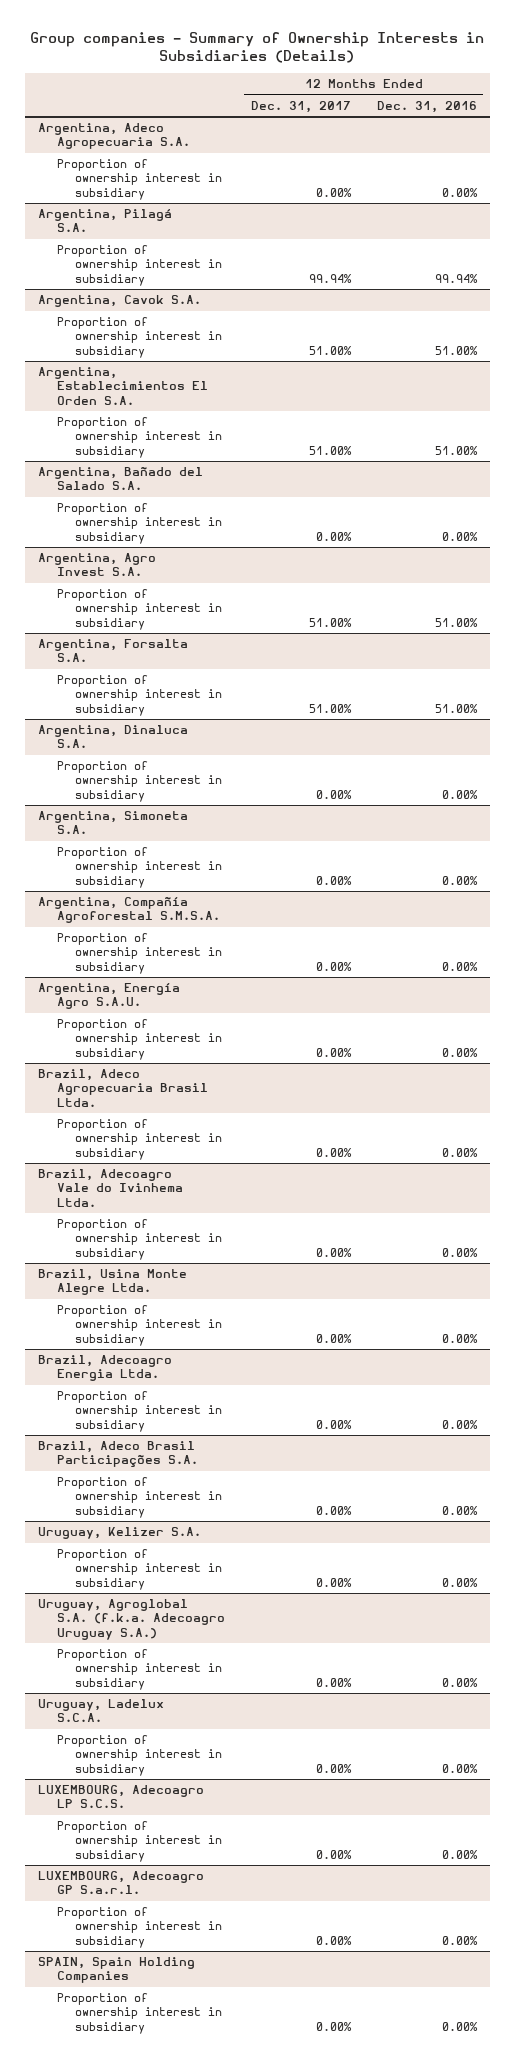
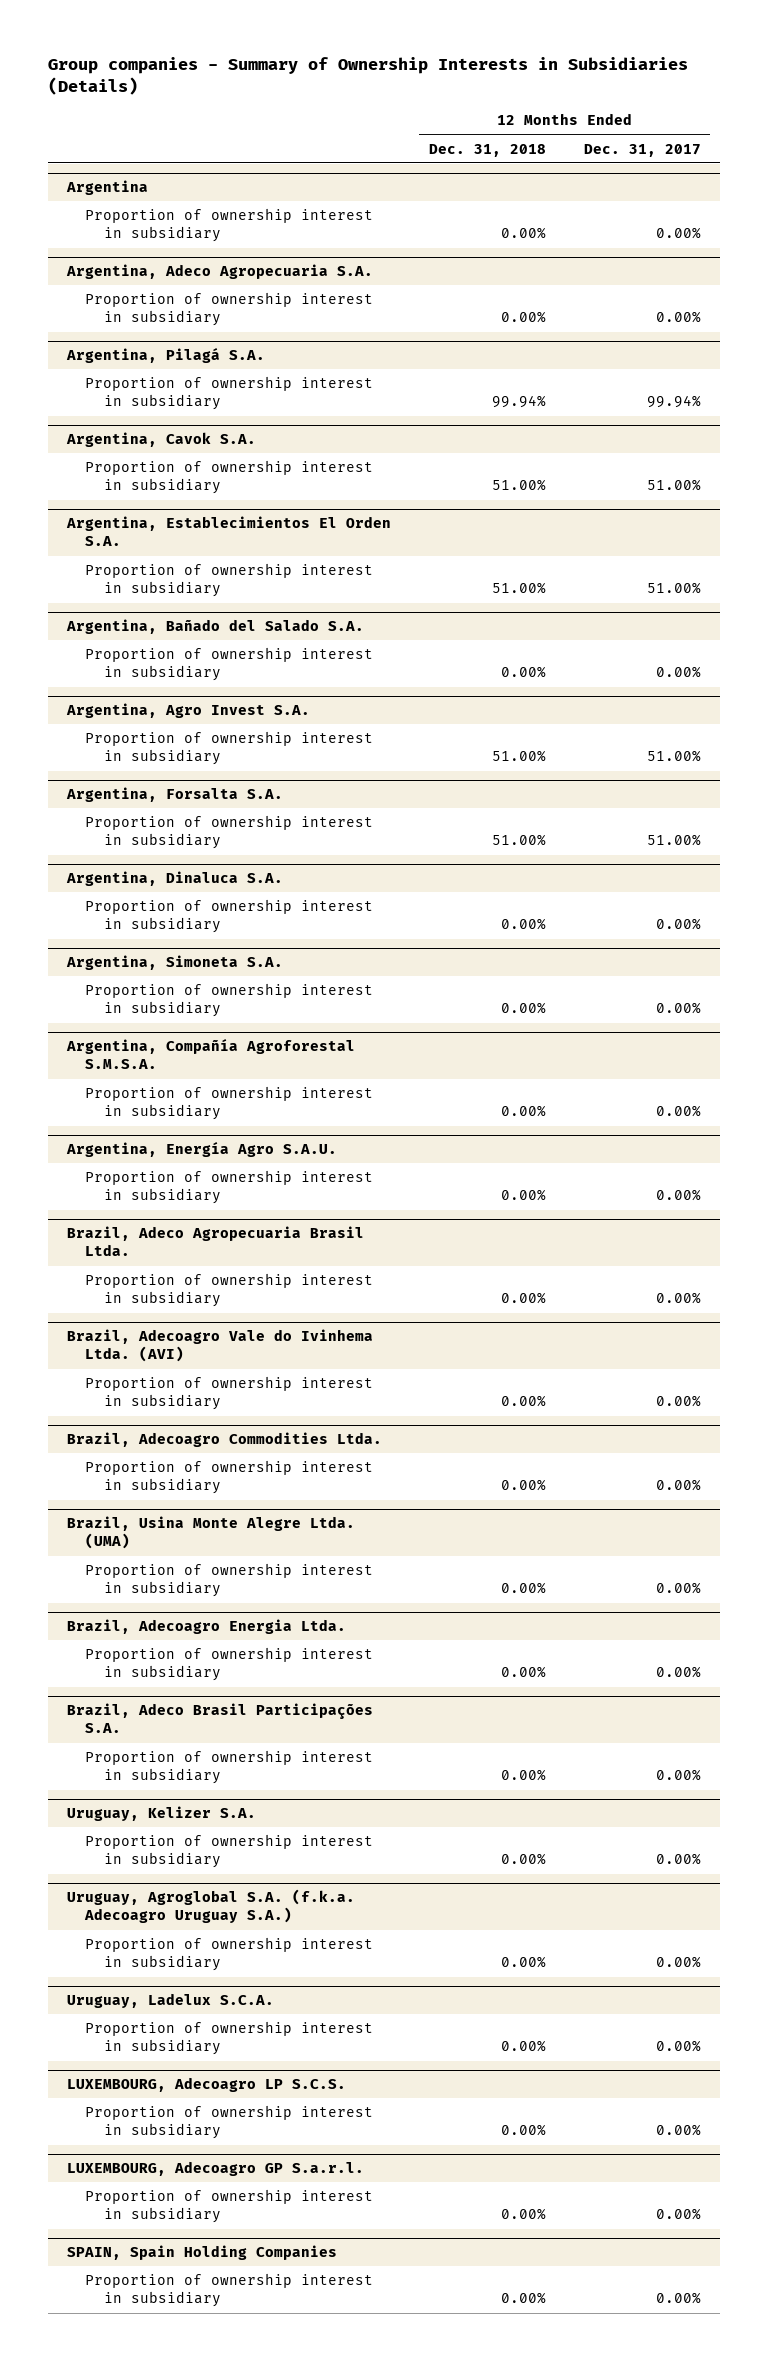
[376,100,477,113] Dec. 31, 2016 -> none
none -> [428,143,546,157] Dec. 31, 2018
none -> [65,180,148,196] Argentina
none -> [85,208,374,243] Proportion of ownership interest in subsidiary
[38,1169,183,1207] Brazil, Adecoagro Vale do Ivinhema Ltda. -> [66,1329,373,1363] Brazil, Adecoagro Vale do Ivinhema Ltda. (AVI)
[38,1269,188,1296] Brazil, Usina Monte Alegre Ltda. -> none
none -> [66,1432,382,1448] Brazil, Adecoagro Commodities Ltda.
none -> [66,1516,355,1550] Brazil, Usina Monte Alegre Ltda. (UMA)
none -> [85,1563,374,1598] Proportion of ownership interest in subsidiary

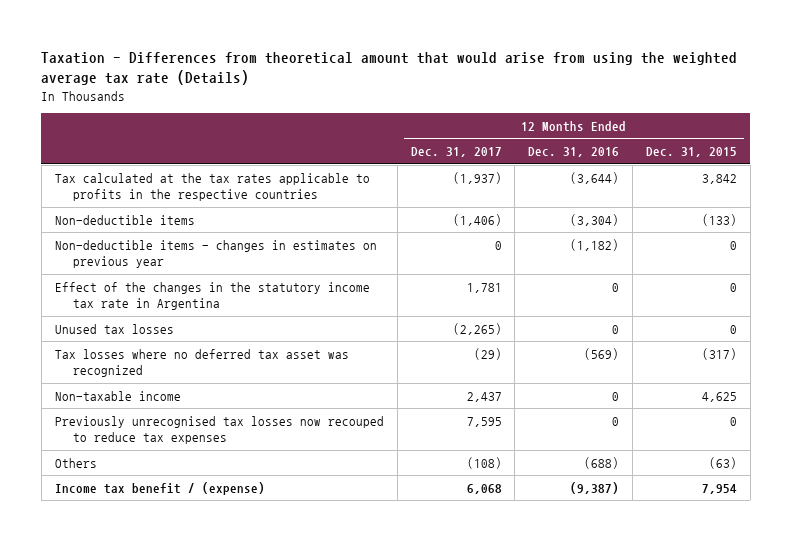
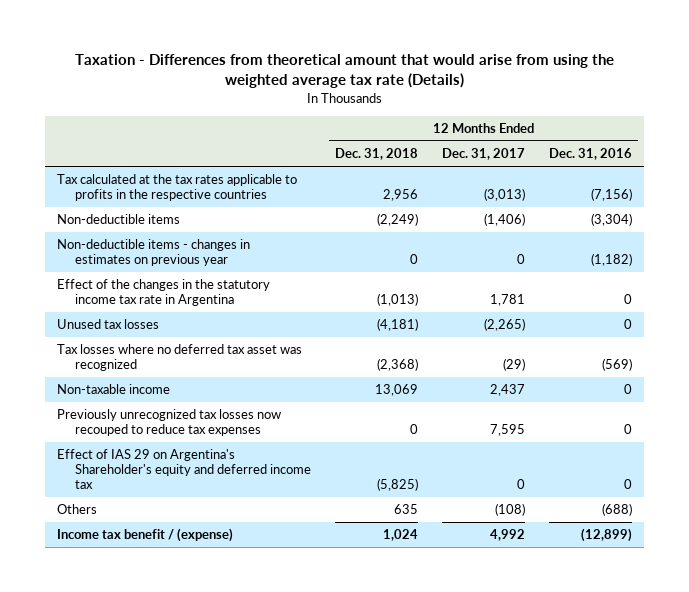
[646,147,738,158] Dec. 31, 2015 -> none
none -> [335,148,419,161] Dec. 31, 2018
[452,171,502,184] (1,937) -> [484,188,526,202] (3,013)
[570,171,620,184] (3,644) -> [591,188,633,202] (7,156)
[54,415,384,445] Previously unrecognised tax losses now recouped to reduce tax expenses -> [56,409,281,437] Previously unrecognized tax losses now recouped to reduce tax expenses
none -> [56,449,312,490] Effect of IAS 29 on Argentina's Shareholder's equity and deferred income tax
[466,483,502,494] 6,068 -> [490,529,526,542] 4,992
[570,481,620,494] (9,387) -> [581,528,633,543] (12,899)

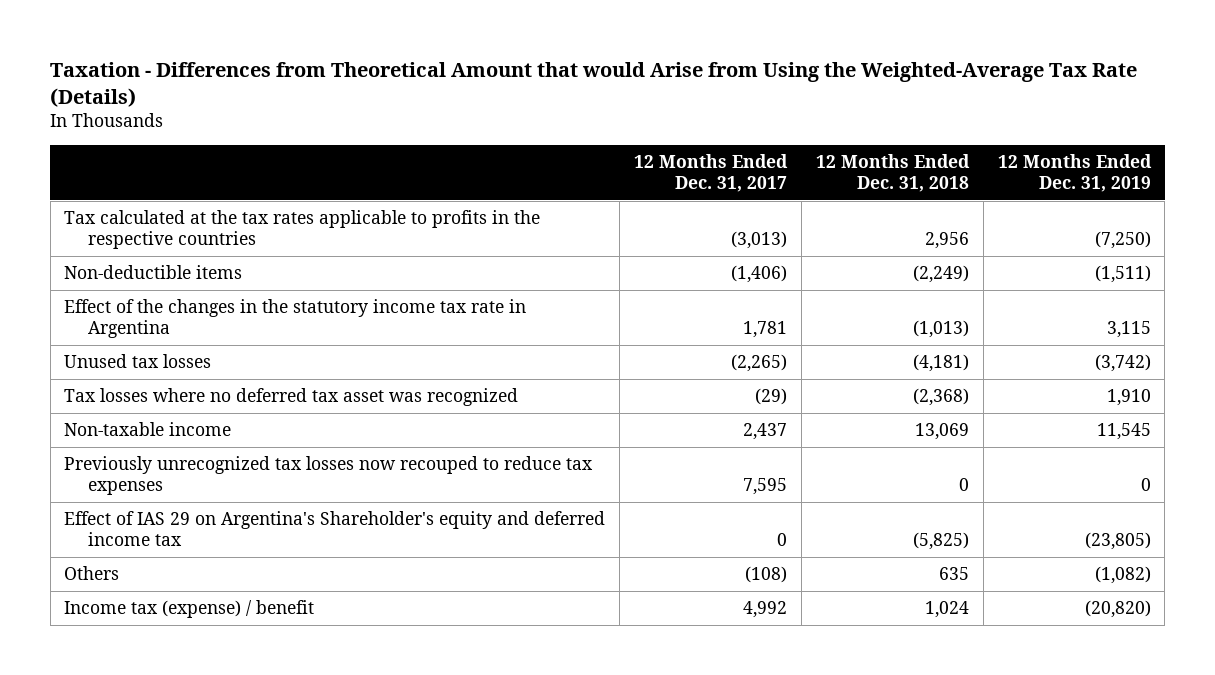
[74,53,614,89] Taxation - Differences from theoretical amount that would arise from using the weighted average tax rate (Details) -> [50,61,1138,107] Taxation - Differences from Theoretical Amount that would Arise from Using the Weighted-Average Tax Rate (Details)
[549,148,633,161] Dec. 31, 2016 -> none
none -> [997,153,1152,192] 12 Months Ended Dec. 31, 2019
[56,239,250,267] Non-deductible items - changes in estimates on previous year -> none
[56,528,233,543] Income tax benefit / (expense) -> [64,600,315,619] Income tax (expense) / benefit

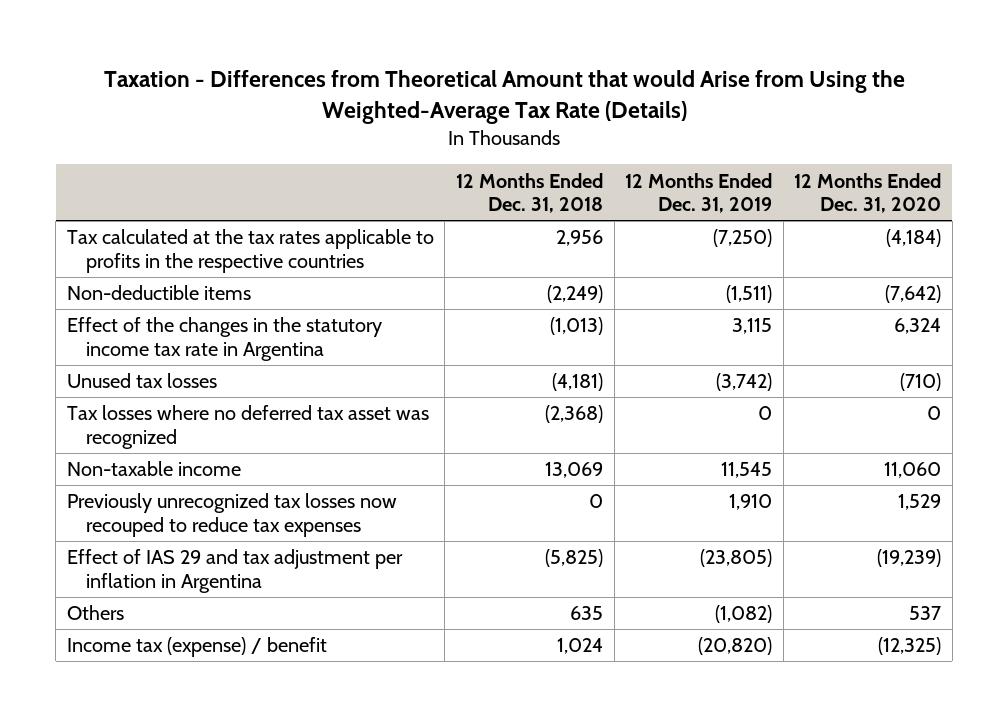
[634,153,789,192] 12 Months Ended Dec. 31, 2017 -> none
none -> [794,172,942,213] 12 Months Ended Dec. 31, 2020
[1106,389,1151,407] 1,910 -> [758,406,773,421] 0
[1140,478,1151,492] 0 -> [729,494,773,511] 1,910
[64,511,606,547] Effect of IAS 29 on Argentina's Shareholder's equity and deferred income tax -> [66,549,403,593] Effect of IAS 29 and tax adjustment per inflation in Argentina

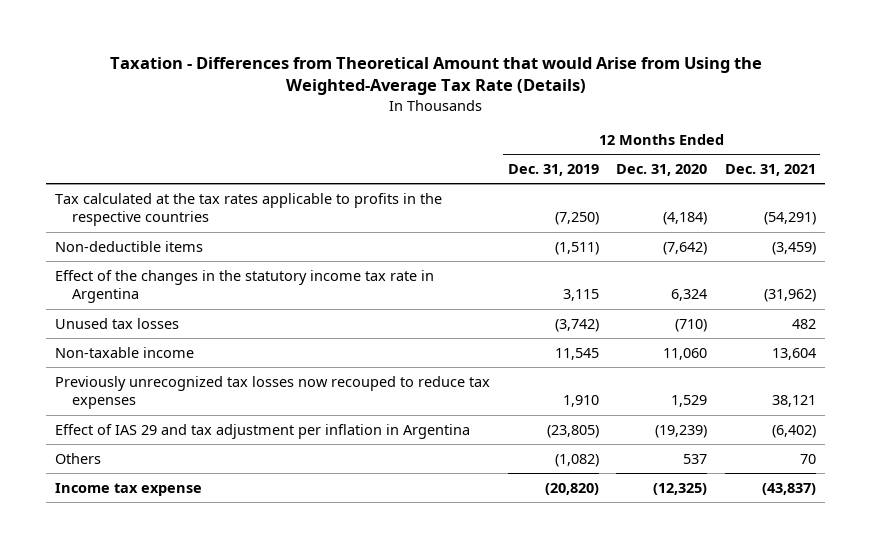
[456,172,604,213] 12 Months Ended Dec. 31, 2018 -> none
none -> [725,163,817,176] Dec. 31, 2021
[66,405,429,449] Tax losses where no deferred tax asset was recognized -> none
[66,637,327,658] Income tax (expense) / benefit -> [55,482,203,496] Income tax expense

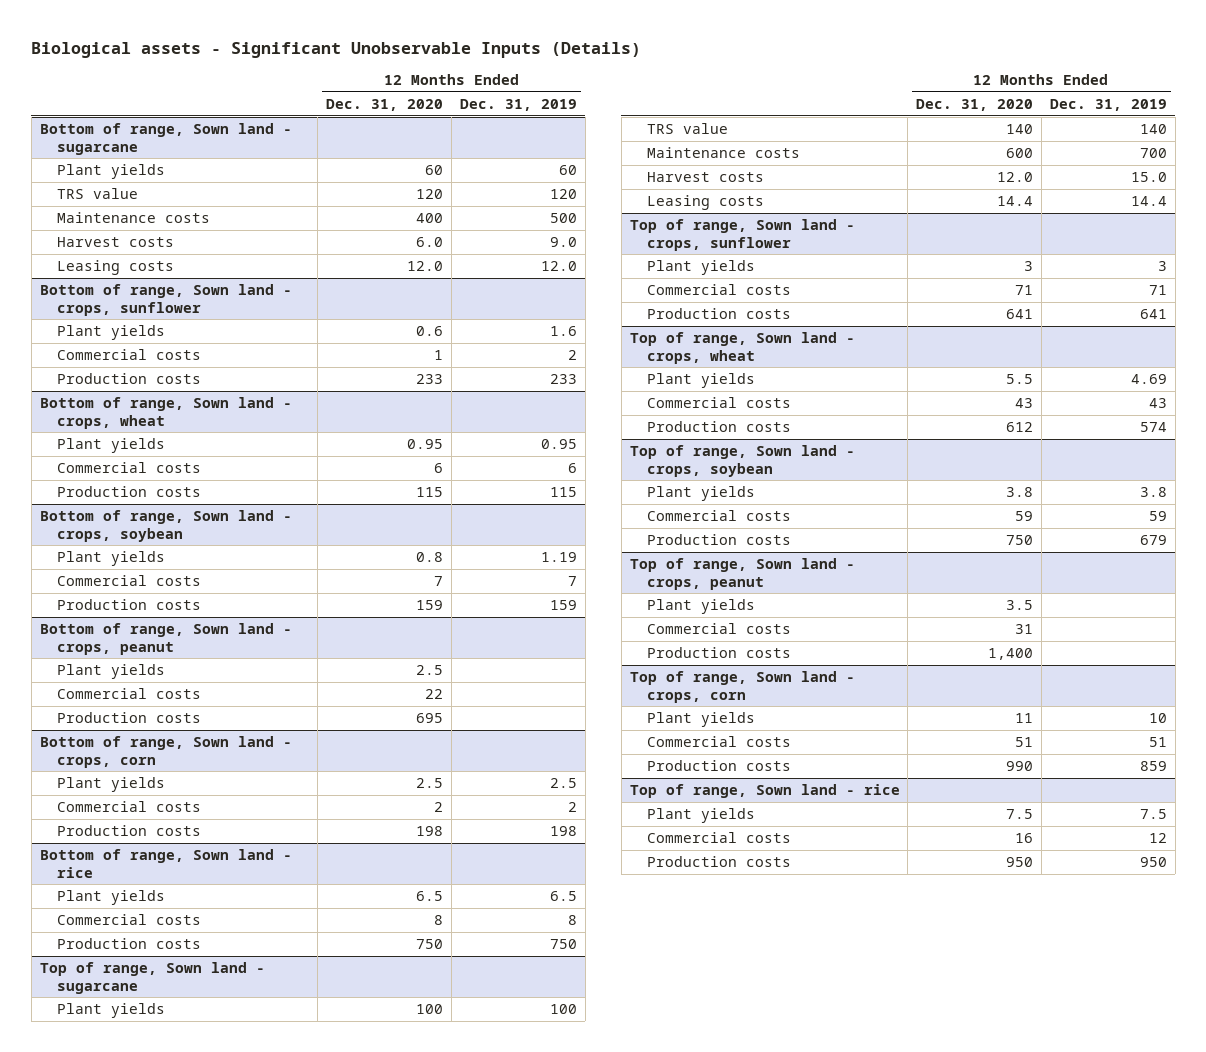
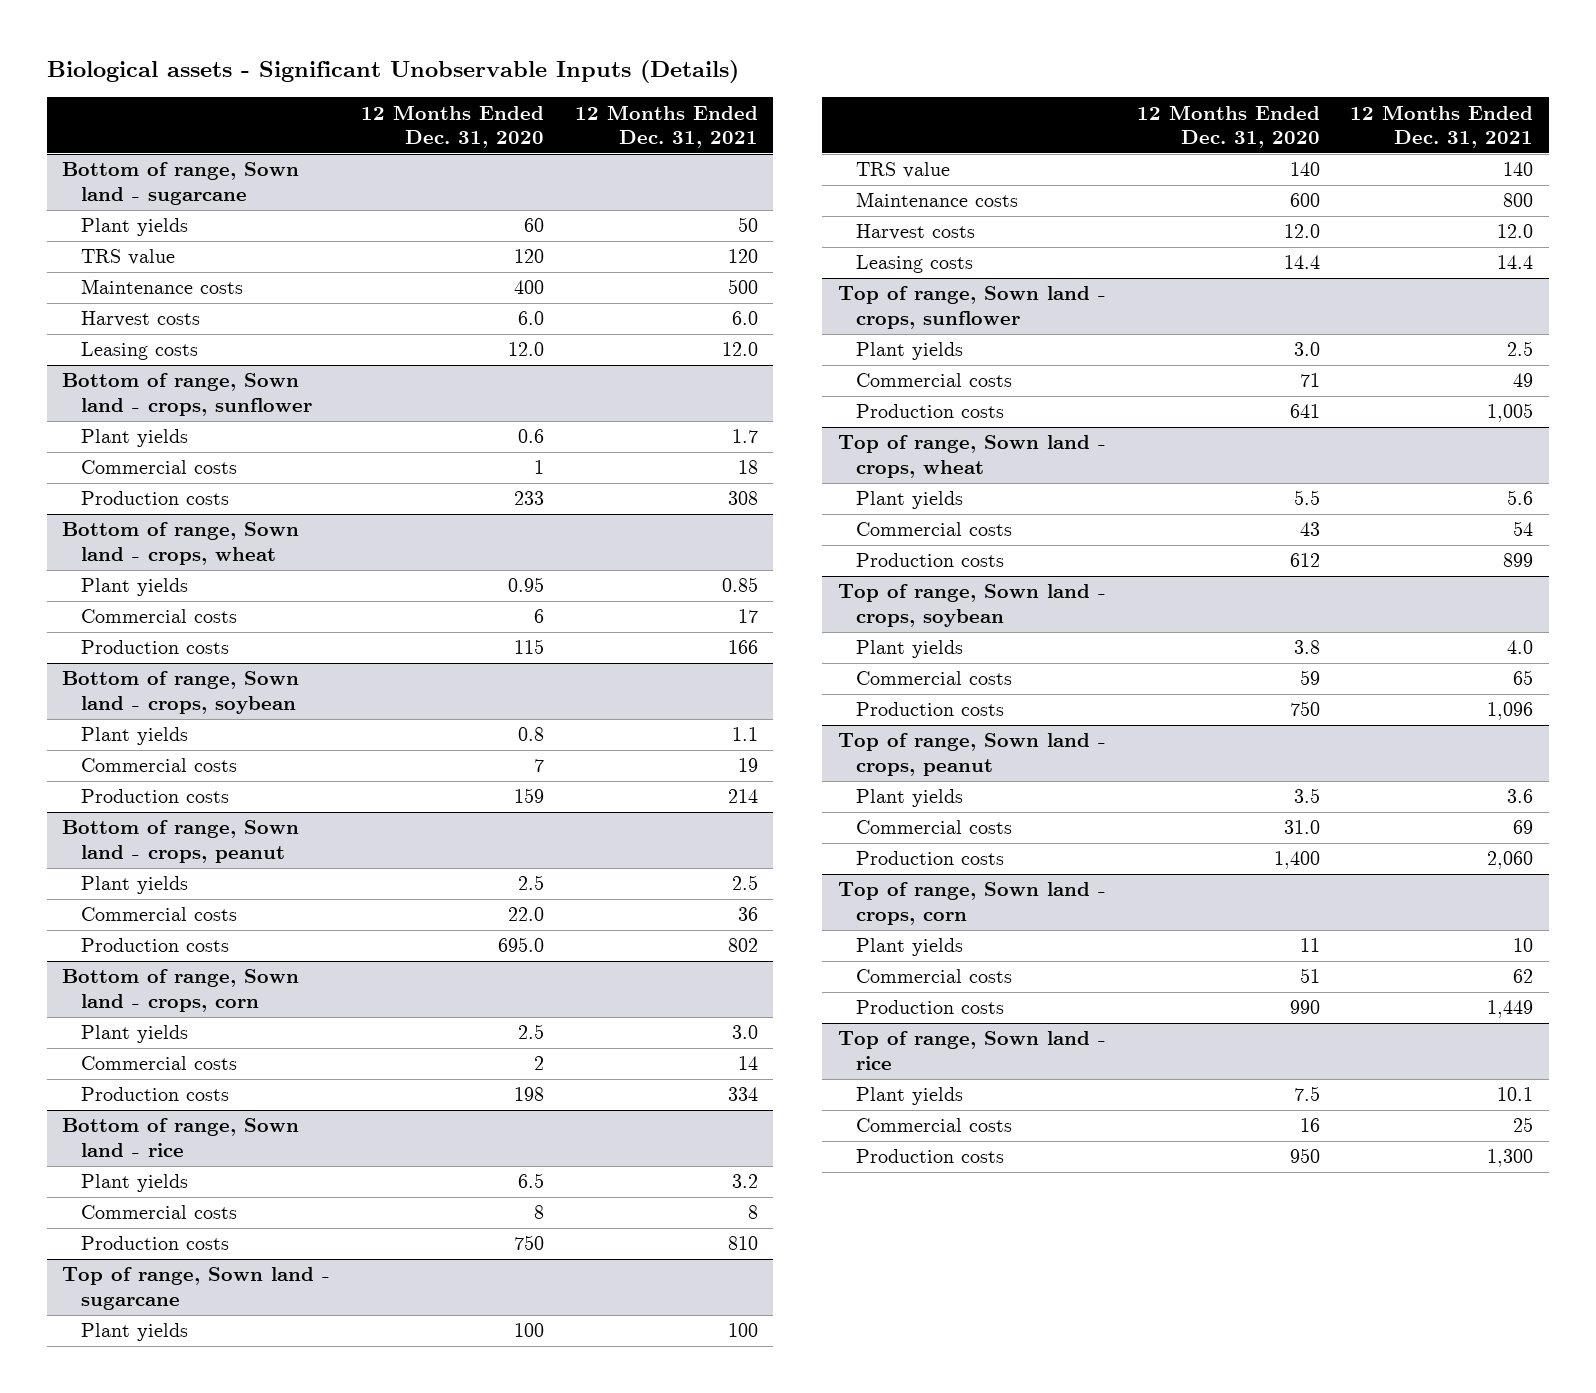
[459,98,577,111] Dec. 31, 2019 -> none
none -> [574,104,758,148] 12 Months Ended Dec. 31, 2021
[425,689,444,700] 22 -> [508,907,545,922] 22.0
[416,713,444,724] 695 -> [498,937,545,953] 695.0
[1024,261,1034,272] 3 -> [1293,342,1320,357] 3.0
[1015,624,1034,635] 31 -> [1283,820,1320,835] 31.0

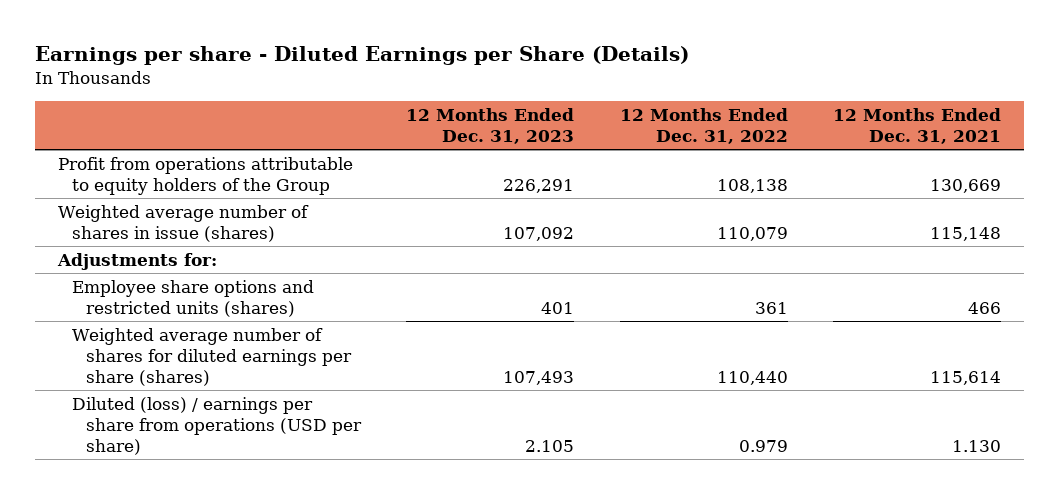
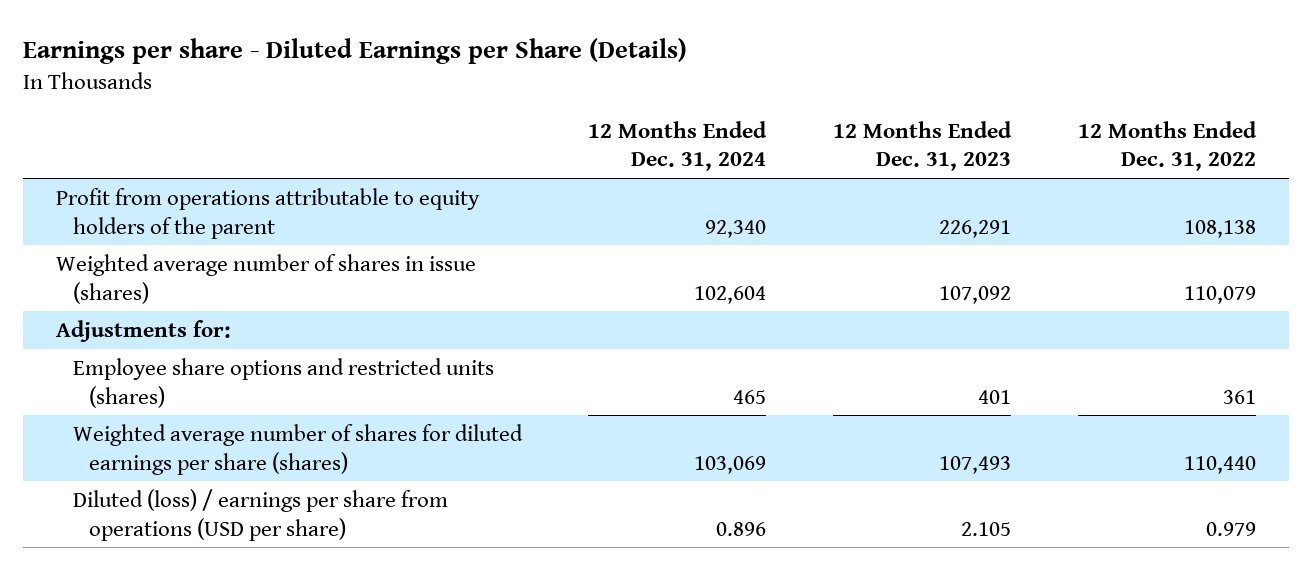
[833,107,1002,145] 12 Months Ended Dec. 31, 2021 -> none
none -> [588,120,768,172] 12 Months Ended Dec. 31, 2024
[57,156,353,195] Profit from operations attributable to equity holders of the Group -> [55,188,480,239] Profit from operations attributable to equity holders of the parent

